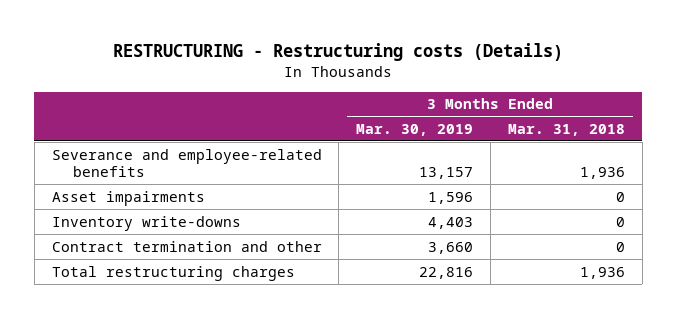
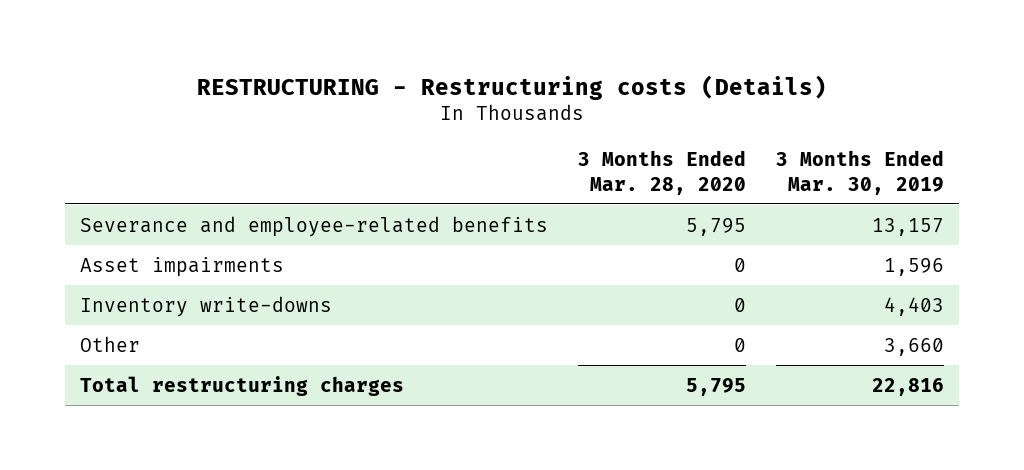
[507,123,625,136] Mar. 31, 2018 -> none
none -> [578,150,747,195] 3 Months Ended Mar. 28, 2020
[51,240,322,252] Contract termination and other -> [79,335,140,352] Other

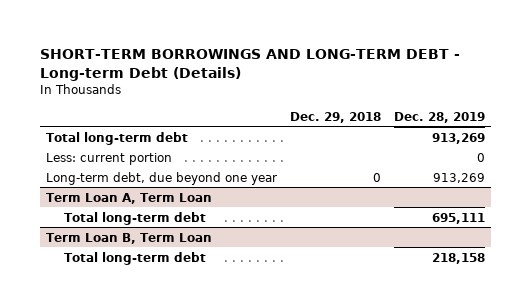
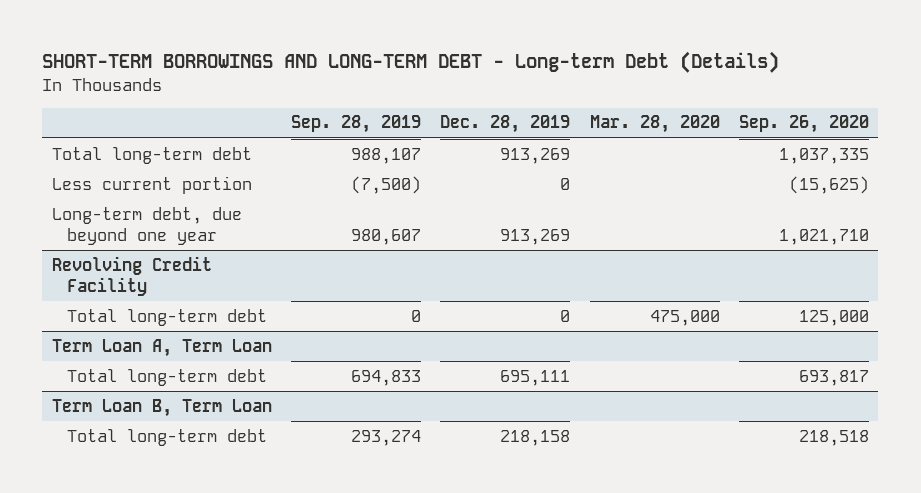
[289,111,381,123] Dec. 29, 2018 -> none
none -> [291,115,422,134] Sep. 28, 2019
none -> [589,115,720,134] Mar. 28, 2020
none -> [738,115,869,134] Sep. 26, 2020
[46,152,173,165] Less: current portion -> [52,175,253,194] Less current portion
none -> [52,255,213,296] Revolving Credit Facility
none -> [67,308,268,326] Total long-term debt

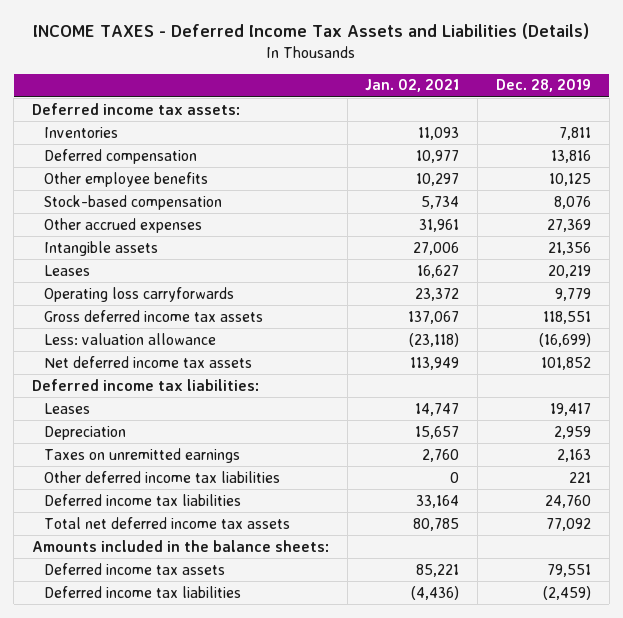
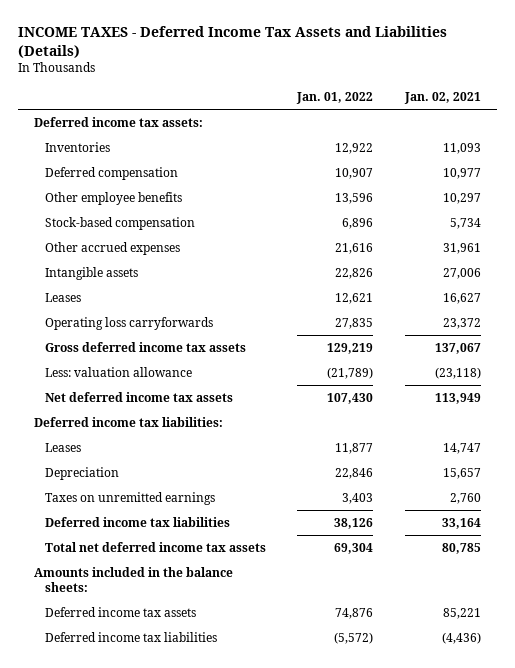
[495,79,591,93] Dec. 28, 2019 -> none
none -> [296,92,374,105] Jan. 01, 2022
[44,470,281,483] Other deferred income tax liabilities -> none

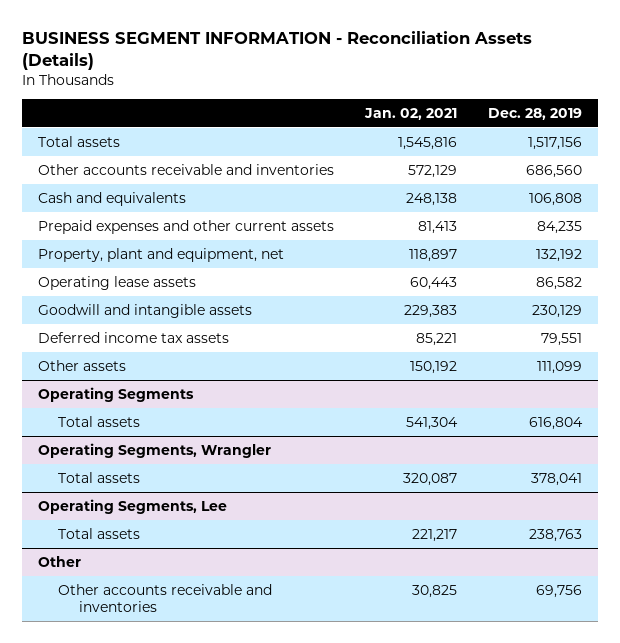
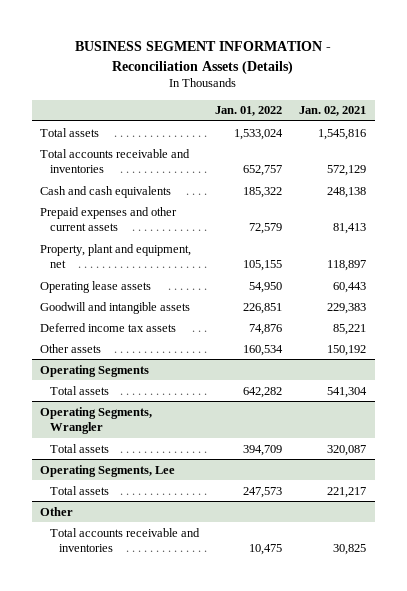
[487,107,582,120] Dec. 28, 2019 -> none
none -> [215,106,283,117] Jan. 01, 2022
[37,163,334,175] Other accounts receivable and inventories -> [40,148,191,173] Total accounts receivable and inventories
[37,191,186,206] Cash and equivalents -> [40,185,172,198] Cash and cash equivalents
[58,583,273,613] Other accounts receivable and inventories -> [49,527,200,552] Total accounts receivable and inventories

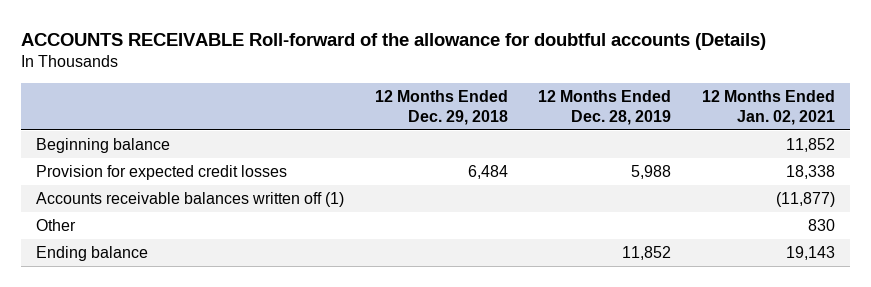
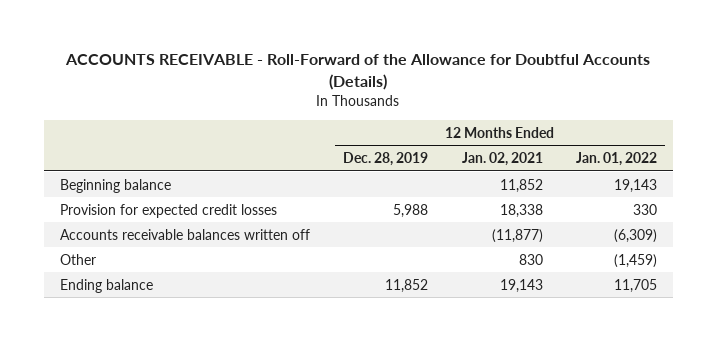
[21,32,767,50] ACCOUNTS RECEIVABLE Roll-forward of the allowance for doubtful accounts (Details) -> [65,54,651,90] ACCOUNTS RECEIVABLE - Roll-Forward of the Allowance for Doubtful Accounts (Details)
[374,90,508,125] 12 Months Ended Dec. 29, 2018 -> none
none -> [575,151,657,166] Jan. 01, 2022
[36,192,345,208] Accounts receivable balances written off (1) -> [60,228,311,240] Accounts receivable balances written off

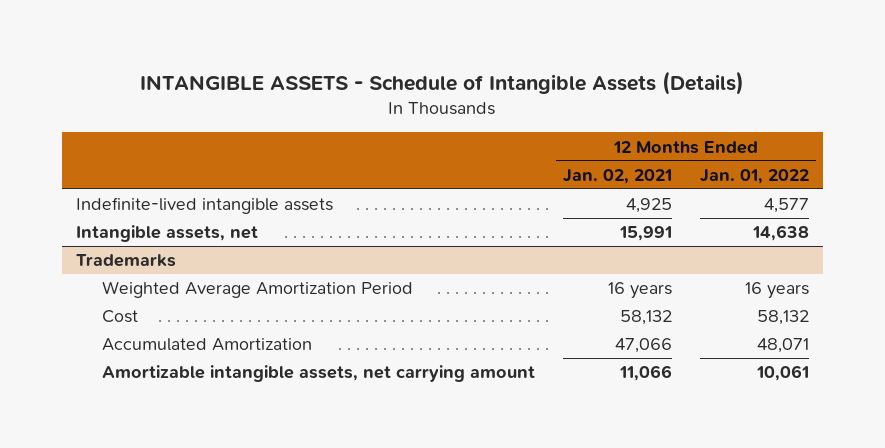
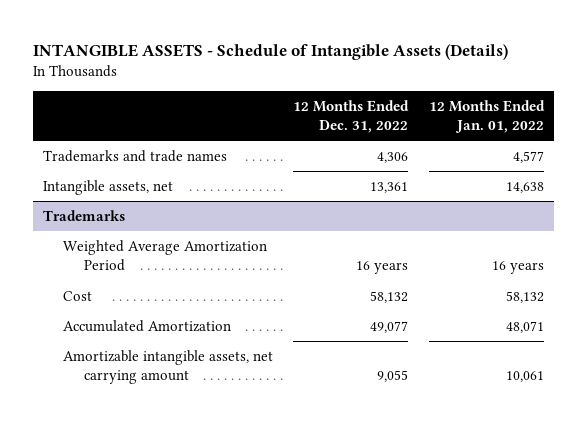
[563,168,673,184] Jan. 02, 2021 -> none
none -> [293,99,410,133] 12 Months Ended Dec. 31, 2022
[75,197,333,215] Indefinite-lived intangible assets -> [42,150,227,163] Trademarks and trade names

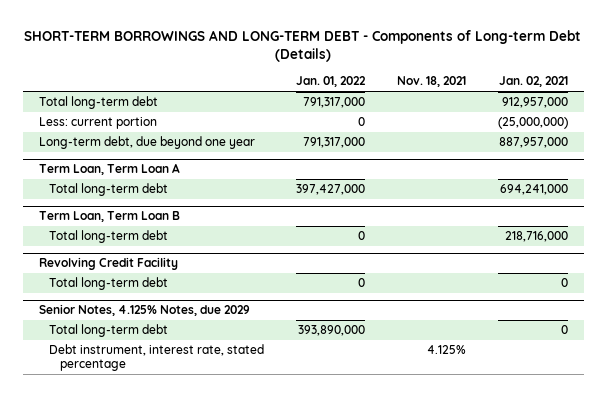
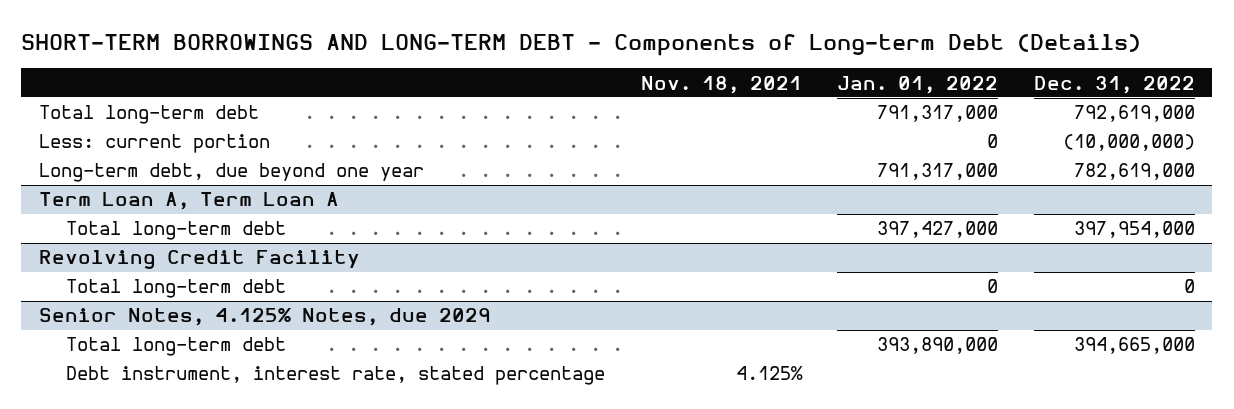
[498,76,568,88] Jan. 02, 2021 -> none
none -> [1033,75,1195,94] Dec. 31, 2022
[38,163,180,176] Term Loan, Term Loan A -> [39,192,340,211] Term Loan A, Term Loan A
[38,211,180,223] Term Loan, Term Loan B -> none
[49,230,169,244] Total long-term debt -> none

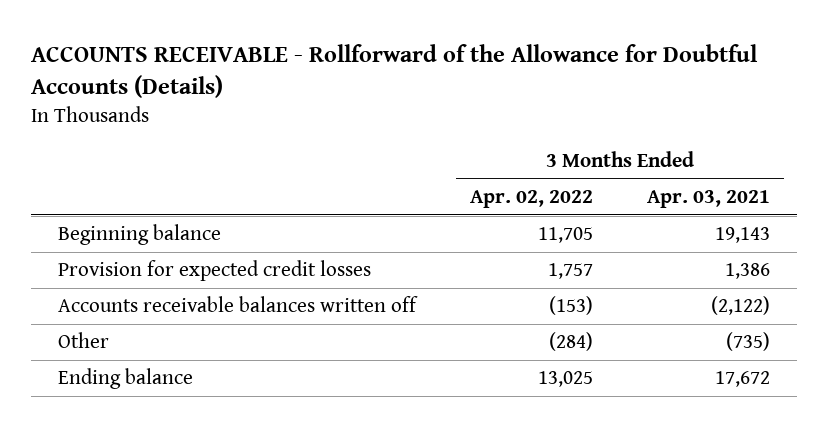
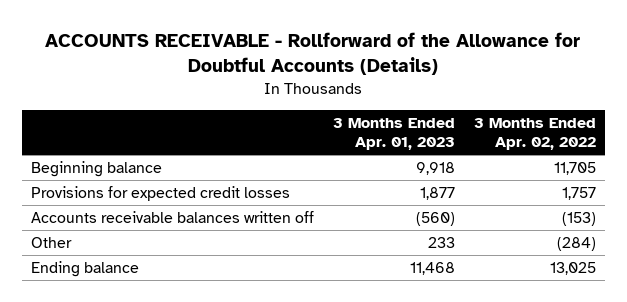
[647,190,771,209] Apr. 03, 2021 -> none
none -> [332,117,455,151] 3 Months Ended Apr. 01, 2023
[57,260,371,282] Provision for expected credit losses -> [31,185,291,201] Provisions for expected credit losses

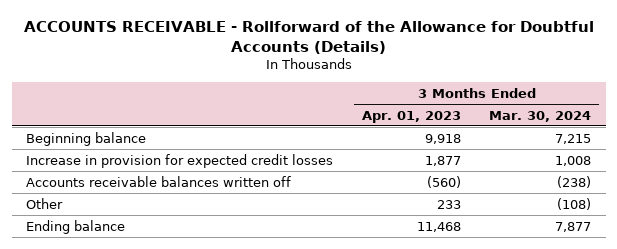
[473,117,596,151] 3 Months Ended Apr. 02, 2022 -> none
none -> [489,110,592,122] Mar. 30, 2024
[31,185,291,201] Provisions for expected credit losses -> [25,153,333,168] Increase in provision for expected credit losses

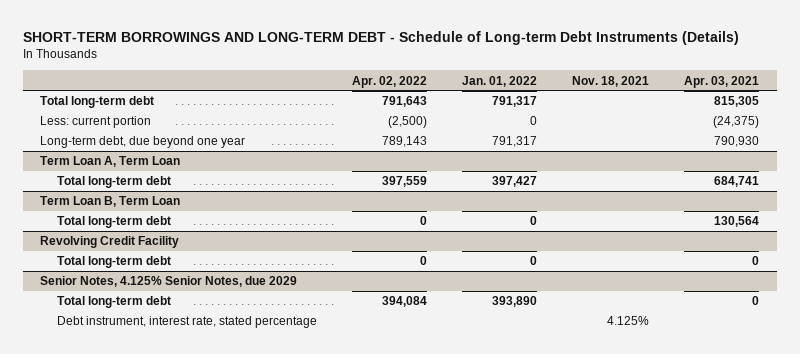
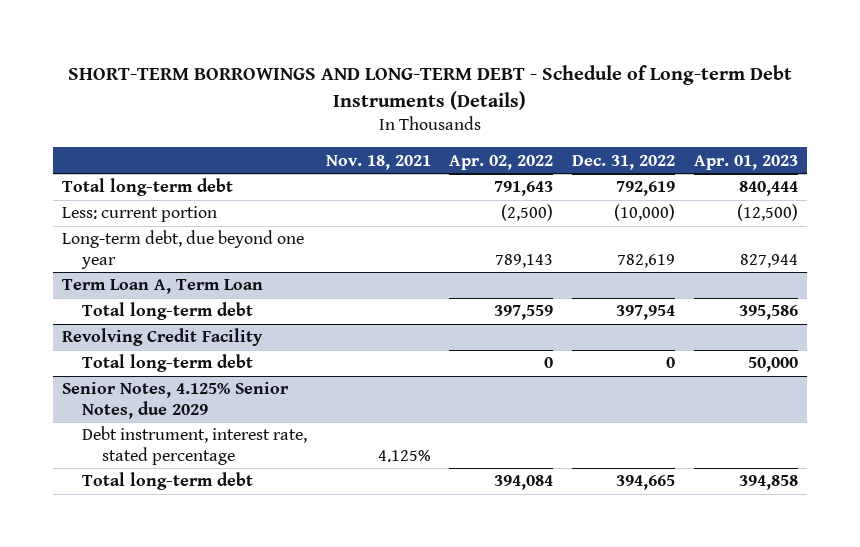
[461,75,537,87] Jan. 01, 2022 -> none
[684,75,760,88] Apr. 03, 2021 -> none
none -> [572,154,676,170] Dec. 31, 2022
none -> [693,154,798,170] Apr. 01, 2023
[40,196,181,208] Term Loan B, Term Loan -> none
[56,216,171,229] Total long-term debt -> none
[56,296,171,309] Total long-term debt -> [81,472,253,491] Total long-term debt

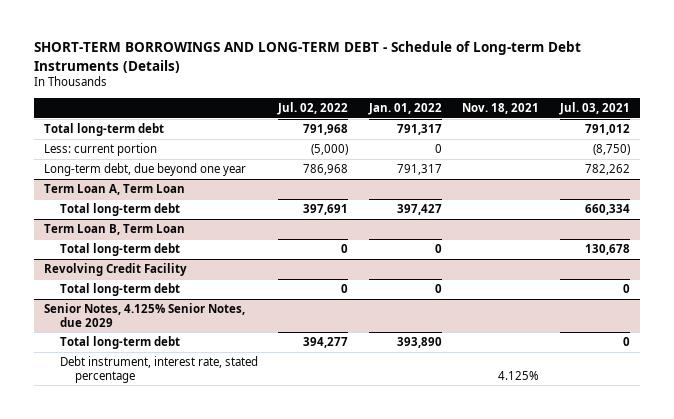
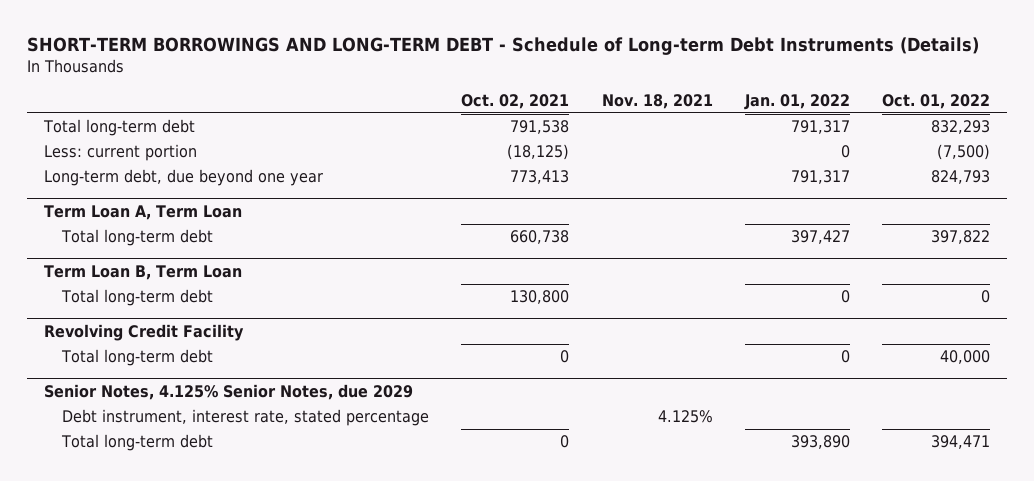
[277,102,349,116] Jul. 02, 2022 -> none
[558,102,630,116] Jul. 03, 2021 -> none
none -> [461,93,570,109] Oct. 02, 2021
none -> [882,93,991,109] Oct. 01, 2022
[59,336,180,350] Total long-term debt -> [60,434,213,452] Total long-term debt

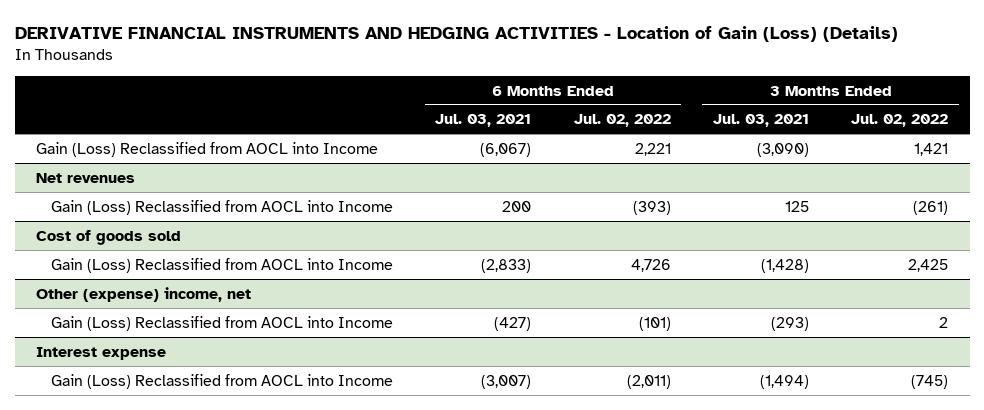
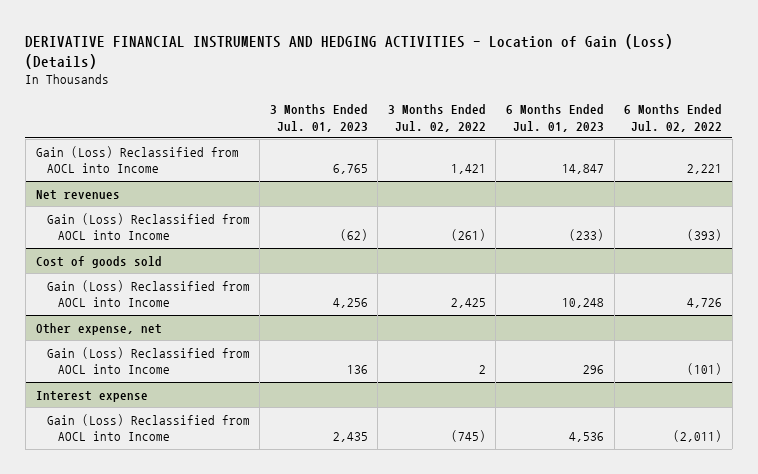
[435,114,532,128] Jul. 03, 2021 -> none
[713,114,810,128] Jul. 03, 2021 -> none
none -> [269,103,368,132] 3 Months Ended Jul. 01, 2023
none -> [506,103,605,132] 6 Months Ended Jul. 01, 2023
[36,286,252,302] Other (expense) income, net -> [35,322,162,335] Other expense, net

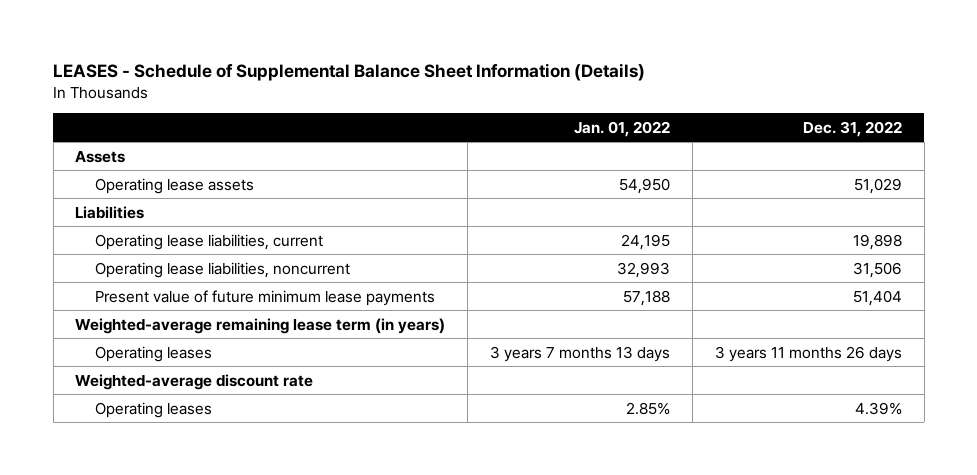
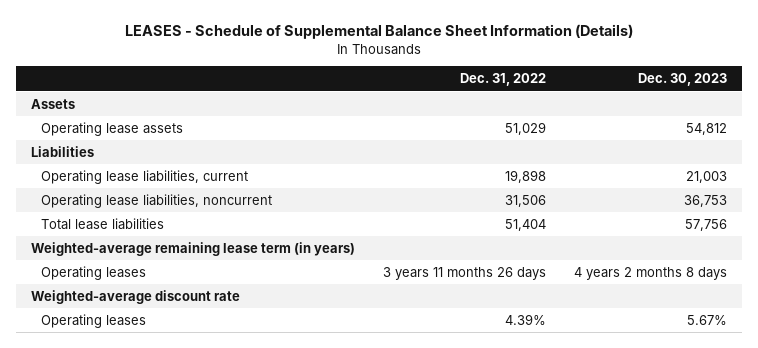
[574,120,671,137] Jan. 01, 2022 -> none
none -> [638,73,728,87] Dec. 30, 2023
[95,289,436,306] Present value of future minimum lease payments -> [41,217,165,230] Total lease liabilities

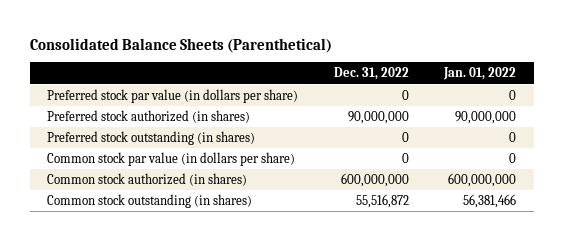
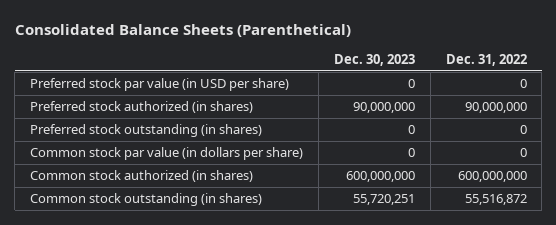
[442,67,516,81] Jan. 01, 2022 -> none
none -> [333,54,415,67] Dec. 30, 2023
[47,88,299,103] Preferred stock par value (in dollars per share) -> [29,78,289,92] Preferred stock par value (in USD per share)

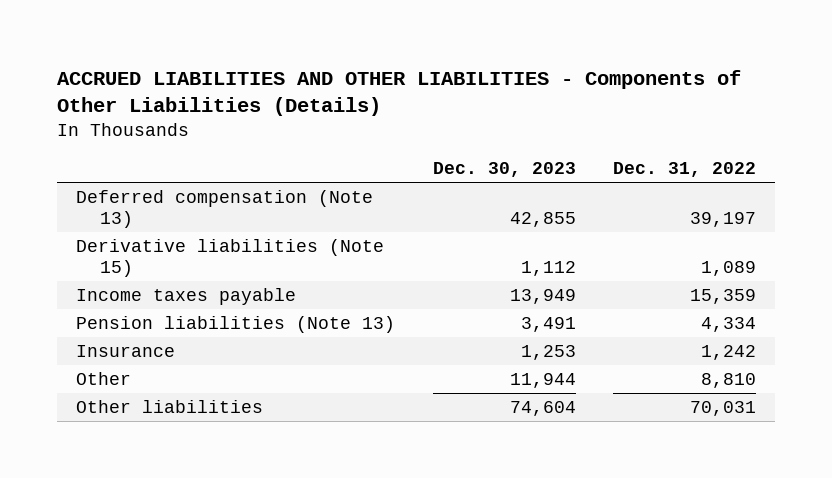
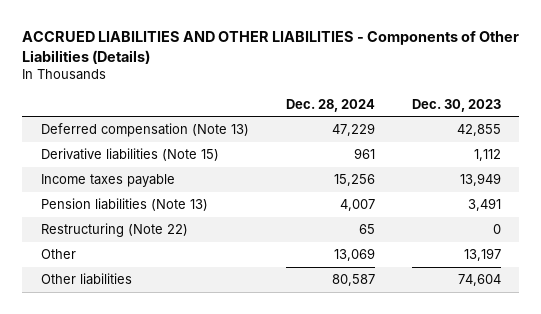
[613,162,757,178] Dec. 31, 2022 -> none
none -> [285,98,375,112] Dec. 28, 2024
[75,344,175,357] Insurance -> none
none -> [40,222,188,237] Restructuring (Note 22)
[509,372,576,388] 11,944 -> [463,247,501,261] 13,197

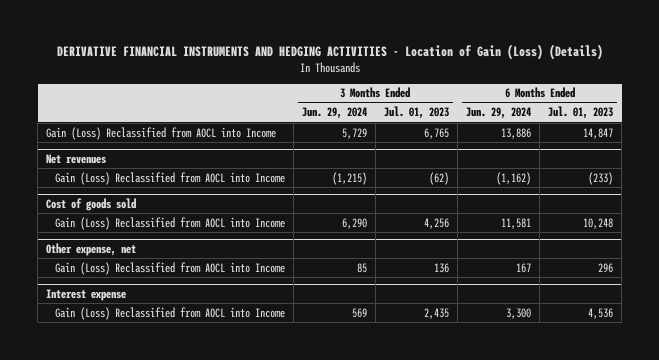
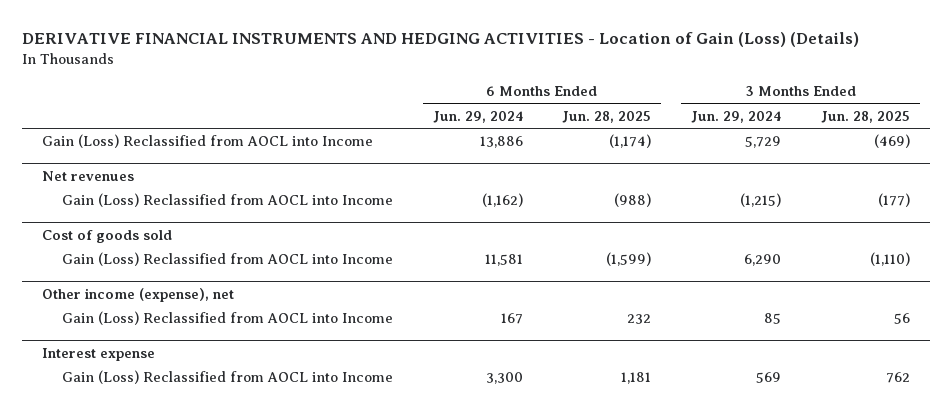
[383,106,449,120] Jul. 01, 2023 -> none
[548,106,614,120] Jul. 01, 2023 -> none
none -> [562,110,652,123] Jun. 28, 2025
none -> [820,110,910,123] Jun. 28, 2025
[46,242,137,256] Other expense, net -> [41,287,234,302] Other income (expense), net

